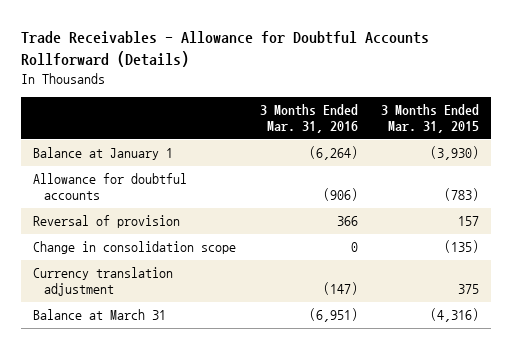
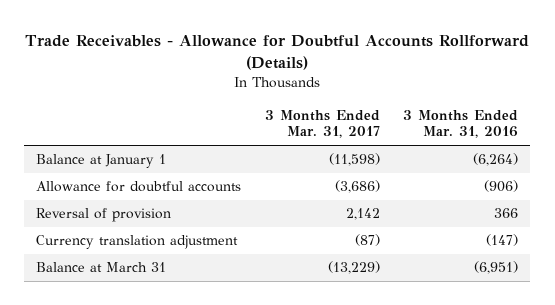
[381,104,480,134] 3 Months Ended Mar. 31, 2015 -> none
none -> [264,109,380,139] 3 Months Ended Mar. 31, 2017
[32,241,236,255] Change in consolidation scope -> none

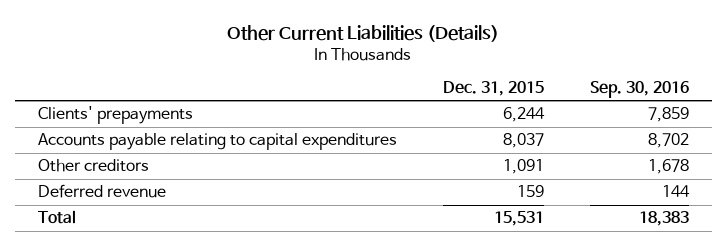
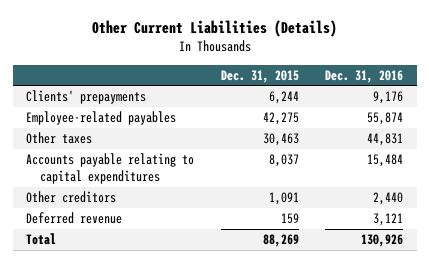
[589,81,689,99] Sep. 30, 2016 -> none
none -> [325,69,404,83] Dec. 31, 2016
none -> [25,110,176,125] Employee-related payables
none -> [25,131,92,144] Other taxes
[493,211,544,227] 15,531 -> [262,233,299,247] 88,269

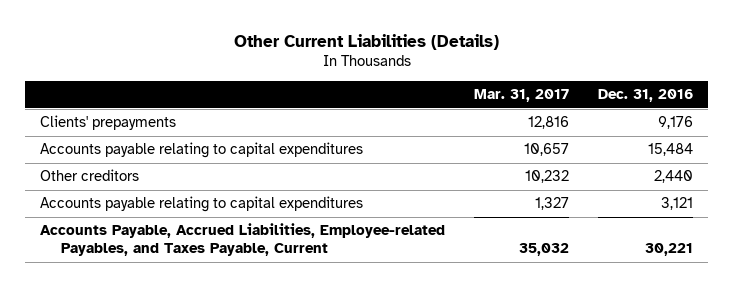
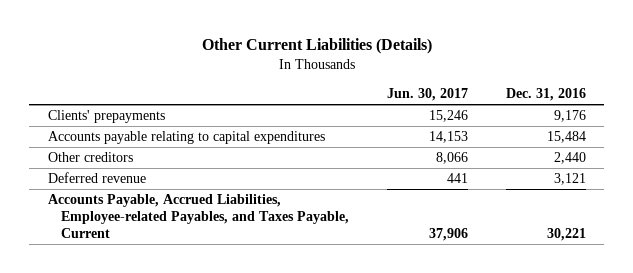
[474,89,570,103] Mar. 31, 2017 -> none
none -> [386,88,468,102] Jun. 30, 2017
[39,196,363,213] Accounts payable relating to capital expenditures -> [47,172,146,184] Deferred revenue

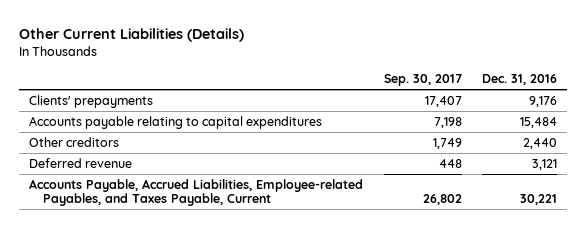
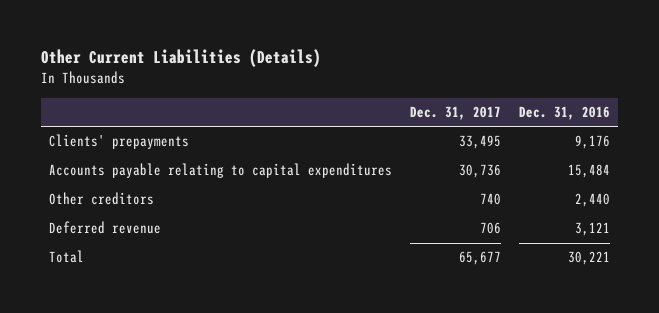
[383,74,462,87] Sep. 30, 2017 -> none
none -> [409,105,501,120] Dec. 31, 2017
[29,178,364,207] Accounts Payable, Accrued Liabilities, Employee-related Payables, and Taxes Payable, Current -> [49,250,85,264] Total

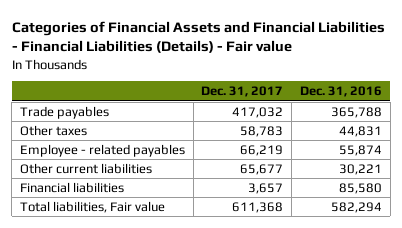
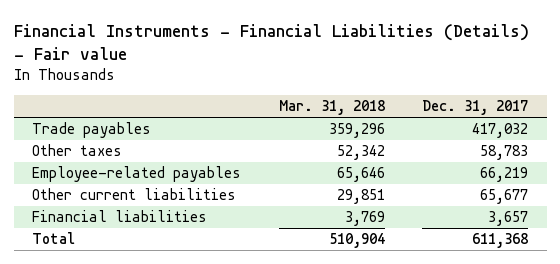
[11,20,385,54] Categories of Financial Assets and Financial Liabilities - Financial Liabilities (Details) - Fair value -> [13,23,529,60] Financial Instruments - Financial Liabilities (Details) - Fair value
[300,86,383,98] Dec. 31, 2016 -> none
none -> [278,100,385,116] Mar. 31, 2018
[19,143,185,157] Employee - related payables -> [32,166,242,183] Employee-related payables
[19,200,165,213] Total liabilities, Fair value -> [32,232,76,245] Total

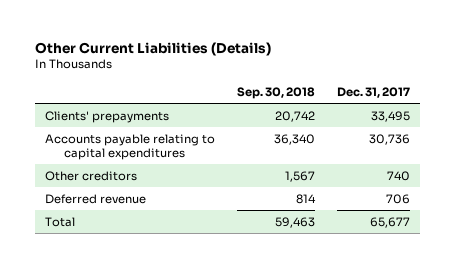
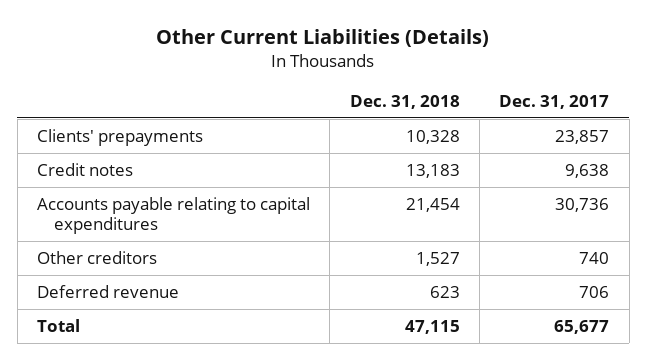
[236,86,315,99] Sep. 30, 2018 -> none
none -> [349,94,460,109] Dec. 31, 2018
[370,110,410,122] 33,495 -> [555,129,610,144] 23,857
none -> [36,162,133,176] Credit notes

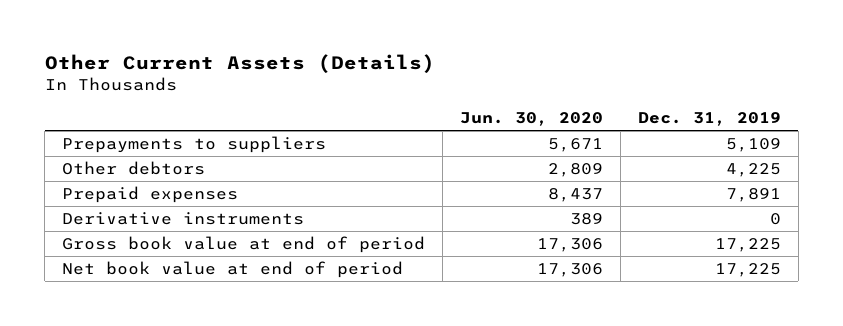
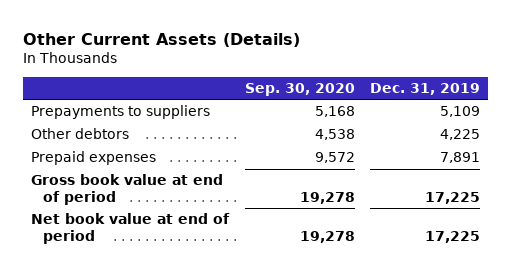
[459,112,603,127] Jun. 30, 2020 -> none
none -> [244,83,355,97] Sep. 30, 2020
[62,212,305,226] Derivative instruments -> none

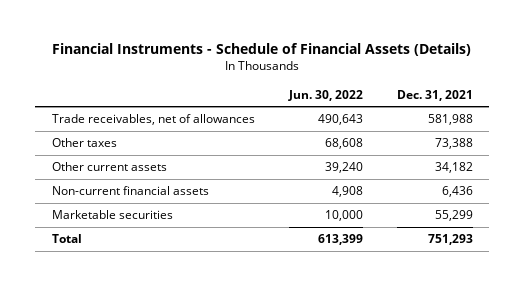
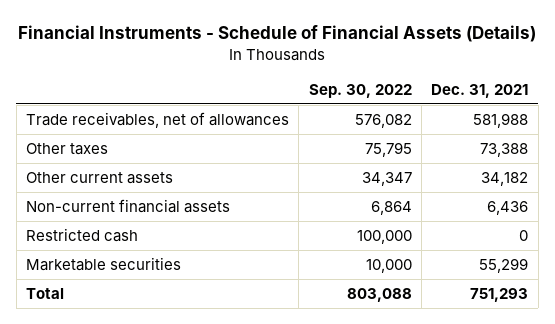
[287,89,363,101] Jun. 30, 2022 -> none
none -> [308,83,412,98] Sep. 30, 2022
none -> [26,228,139,243] Restricted cash

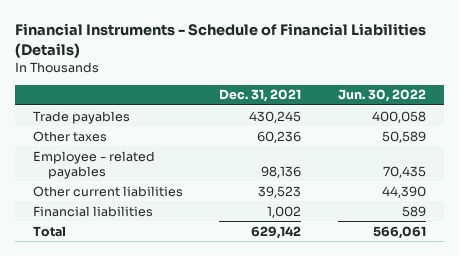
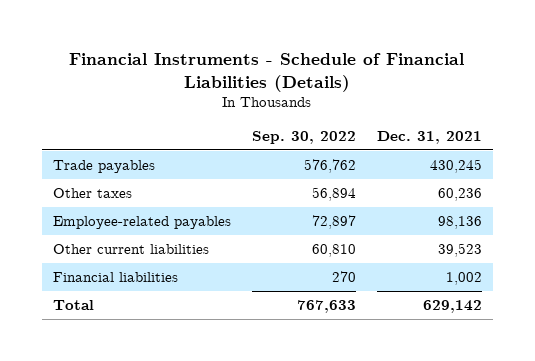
[337,89,426,103] Jun. 30, 2022 -> none
none -> [251,130,356,144] Sep. 30, 2022
[33,150,156,179] Employee - related payables -> [52,215,231,229] Employee-related payables

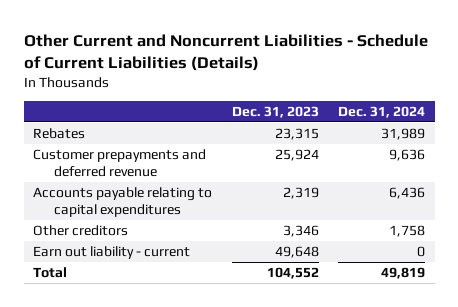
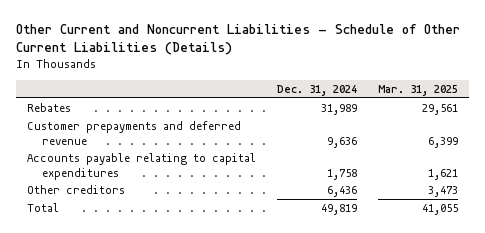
[23,33,428,71] Other Current and Noncurrent Liabilities - Schedule of Current Liabilities (Details) -> [16,24,461,56] Other Current and Noncurrent Liabilities - Schedule of Other Current Liabilities (Details)
[231,106,319,119] Dec. 31, 2023 -> none
none -> [378,84,459,96] Mar. 31, 2025
[33,245,191,259] Earn out liability - current -> none
[388,186,425,199] 6,436 -> [327,168,358,180] 1,758
[388,224,425,237] 1,758 -> [327,185,358,197] 6,436

